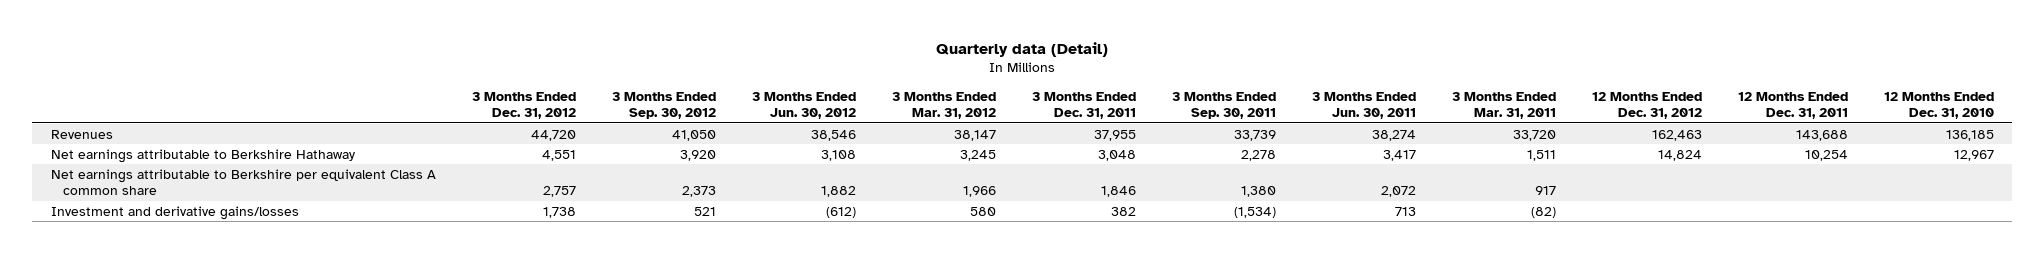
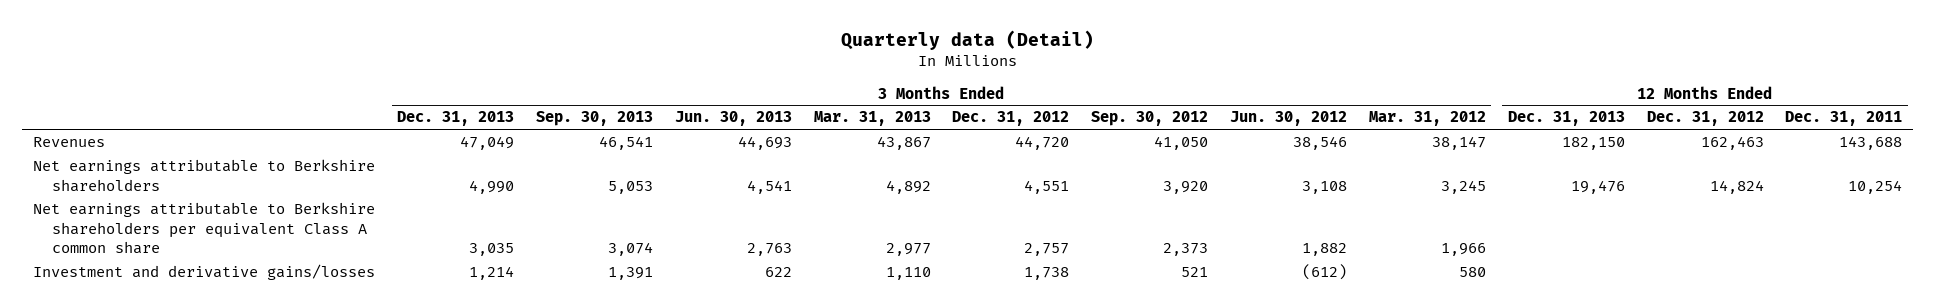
[1031,91,1136,120] 3 Months Ended Dec. 31, 2011 -> none
[1171,91,1276,120] 3 Months Ended Sep. 30, 2011 -> none
[1311,91,1416,120] 3 Months Ended Jun. 30, 2011 -> none
[1451,91,1556,120] 3 Months Ended Mar. 31, 2011 -> none
[1883,91,1994,120] 12 Months Ended Dec. 31, 2010 -> none
none -> [397,111,515,127] Dec. 31, 2013
none -> [535,111,653,127] Sep. 30, 2013
none -> [674,111,792,127] Jun. 30, 2013
none -> [813,111,931,127] Mar. 31, 2013
none -> [1507,111,1625,127] Dec. 31, 2013
[50,148,355,163] Net earnings attributable to Berkshire Hathaway -> [33,159,376,192] Net earnings attributable to Berkshire shareholders
[50,168,436,196] Net earnings attributable to Berkshire per equivalent Class A common share -> [33,202,376,255] Net earnings attributable to Berkshire shareholders per equivalent Class A common share

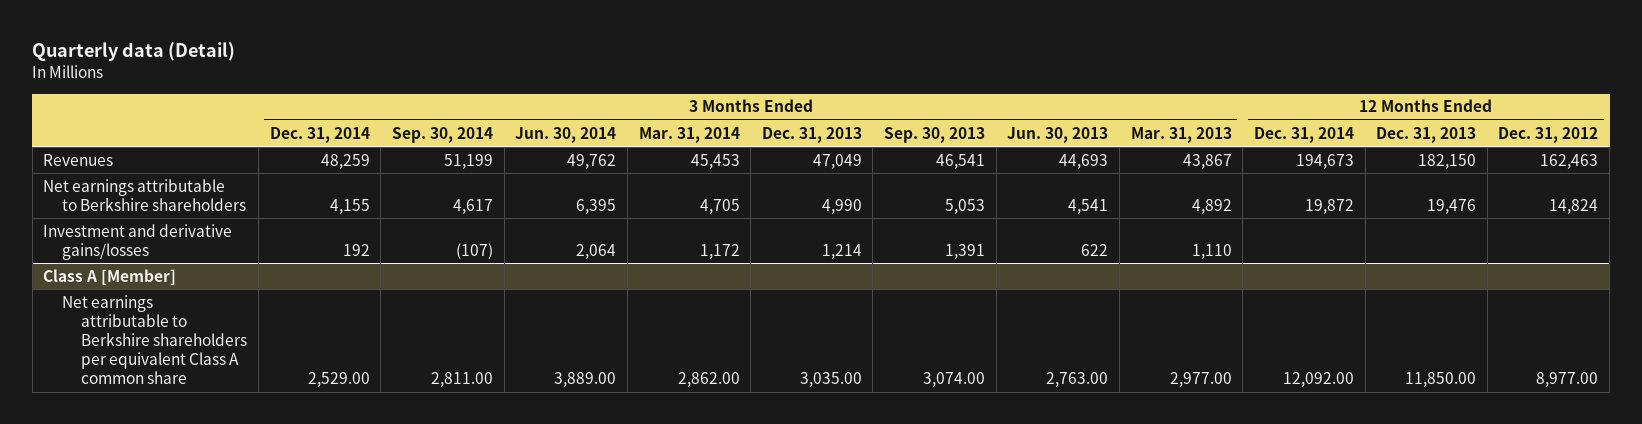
[952,111,1070,127] Dec. 31, 2012 -> none
[1091,111,1209,127] Sep. 30, 2012 -> none
[1230,111,1348,127] Jun. 30, 2012 -> none
[1368,111,1486,127] Mar. 31, 2012 -> none
[1785,111,1903,127] Dec. 31, 2011 -> none
none -> [269,126,370,143] Dec. 31, 2014
none -> [392,126,494,143] Sep. 30, 2014
none -> [515,126,617,143] Jun. 30, 2014
none -> [638,126,740,143] Mar. 31, 2014
none -> [1253,126,1354,143] Dec. 31, 2014
[33,202,376,255] Net earnings attributable to Berkshire shareholders per equivalent Class A common share -> none
none -> [43,268,177,285] Class A [Member]
none -> [62,294,248,385] Net earnings attributable to Berkshire shareholders per equivalent Class A common share

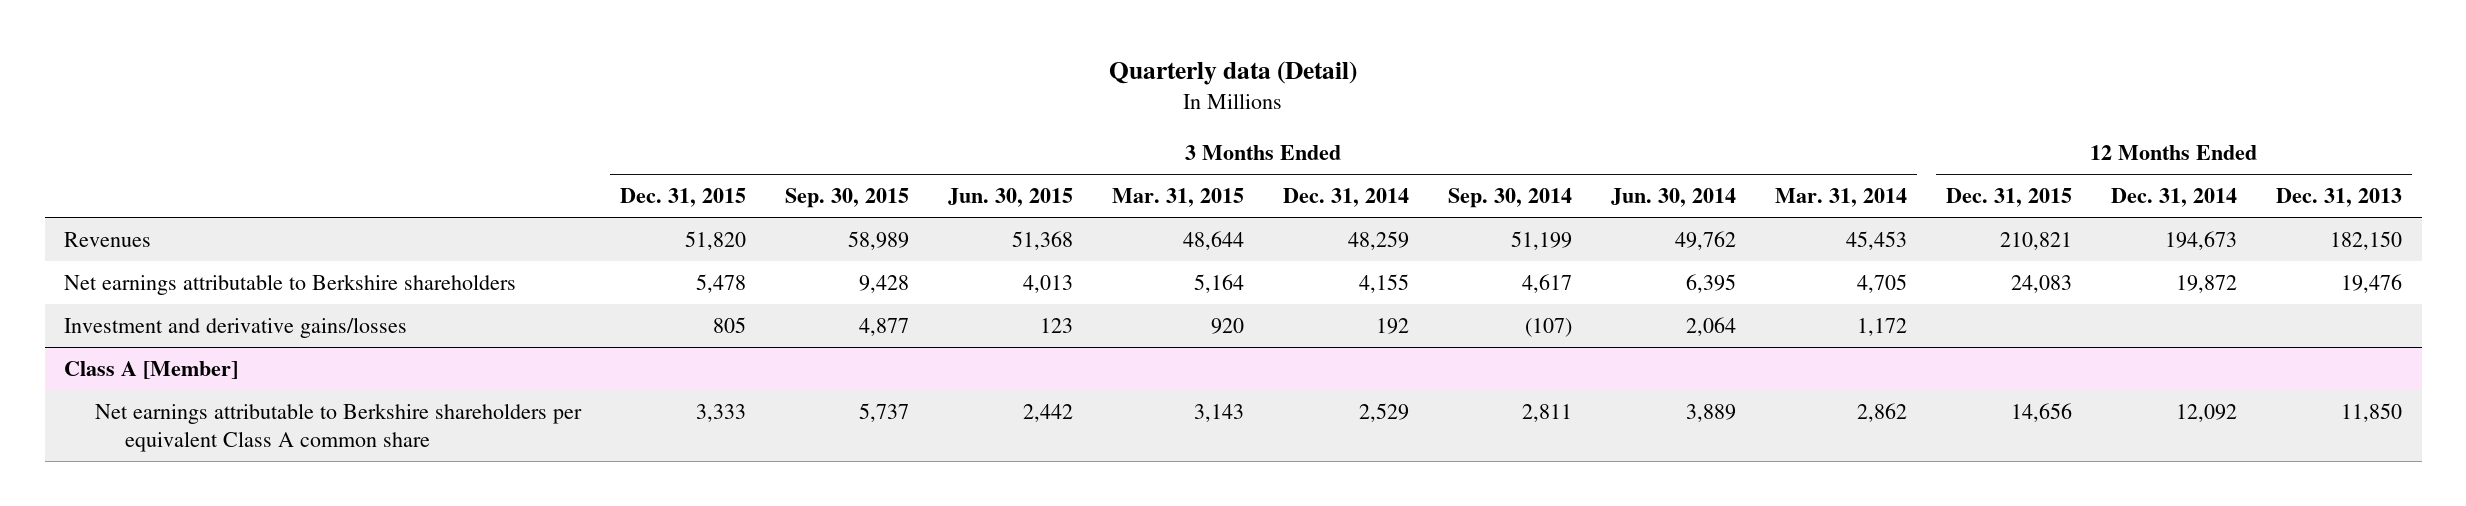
[761,126,862,143] Dec. 31, 2013 -> none
[884,126,986,143] Sep. 30, 2013 -> none
[1007,126,1109,143] Jun. 30, 2013 -> none
[1130,126,1232,143] Mar. 31, 2013 -> none
[1498,126,1599,143] Dec. 31, 2012 -> none
none -> [619,188,746,208] Dec. 31, 2015
none -> [784,188,909,209] Sep. 30, 2015
none -> [947,188,1073,208] Jun. 30, 2015
none -> [1111,188,1244,208] Mar. 31, 2015
none -> [1946,188,2073,208] Dec. 31, 2015
[307,372,370,388] 2,529.00 -> [1358,402,1409,422] 2,529
[431,372,494,388] 2,811.00 -> [1522,403,1573,422] 2,811
[554,372,617,388] 3,889.00 -> [1686,403,1737,422] 3,889
[677,372,740,388] 2,862.00 -> [1857,402,1908,422] 2,862
[1282,372,1354,388] 12,092.00 -> [2176,403,2238,422] 12,092
[1405,372,1477,388] 11,850.00 -> [2341,402,2403,422] 11,850

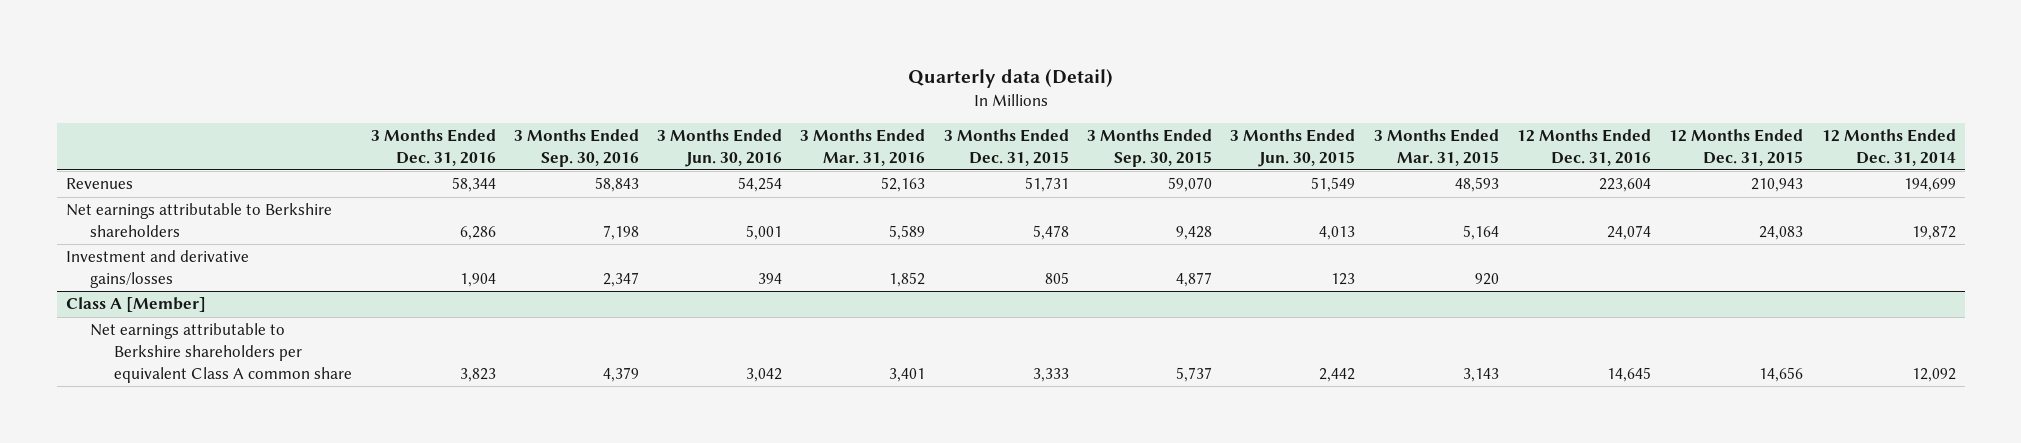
[1282,188,1409,208] Dec. 31, 2014 -> none
[1448,188,1573,209] Sep. 30, 2014 -> none
[1611,188,1737,208] Jun. 30, 2014 -> none
[1775,188,1908,208] Mar. 31, 2014 -> none
[2276,188,2403,208] Dec. 31, 2013 -> none
none -> [370,128,496,166] 3 Months Ended Dec. 31, 2016
none -> [513,128,639,167] 3 Months Ended Sep. 30, 2016
none -> [657,128,783,167] 3 Months Ended Jun. 30, 2016
none -> [800,128,926,166] 3 Months Ended Mar. 31, 2016
none -> [1516,128,1651,166] 12 Months Ended Dec. 31, 2016
[684,230,746,250] 51,820 -> [1024,177,1069,193] 51,731
[847,230,909,250] 58,989 -> [1168,177,1213,193] 59,070
[1011,230,1073,250] 51,368 -> [1311,177,1356,193] 51,549
[1182,230,1244,250] 48,644 -> [1454,177,1499,193] 48,593
[2000,231,2073,250] 210,821 -> [1751,178,1804,193] 210,943
[2165,230,2238,250] 194,673 -> [1903,178,1956,193] 194,699

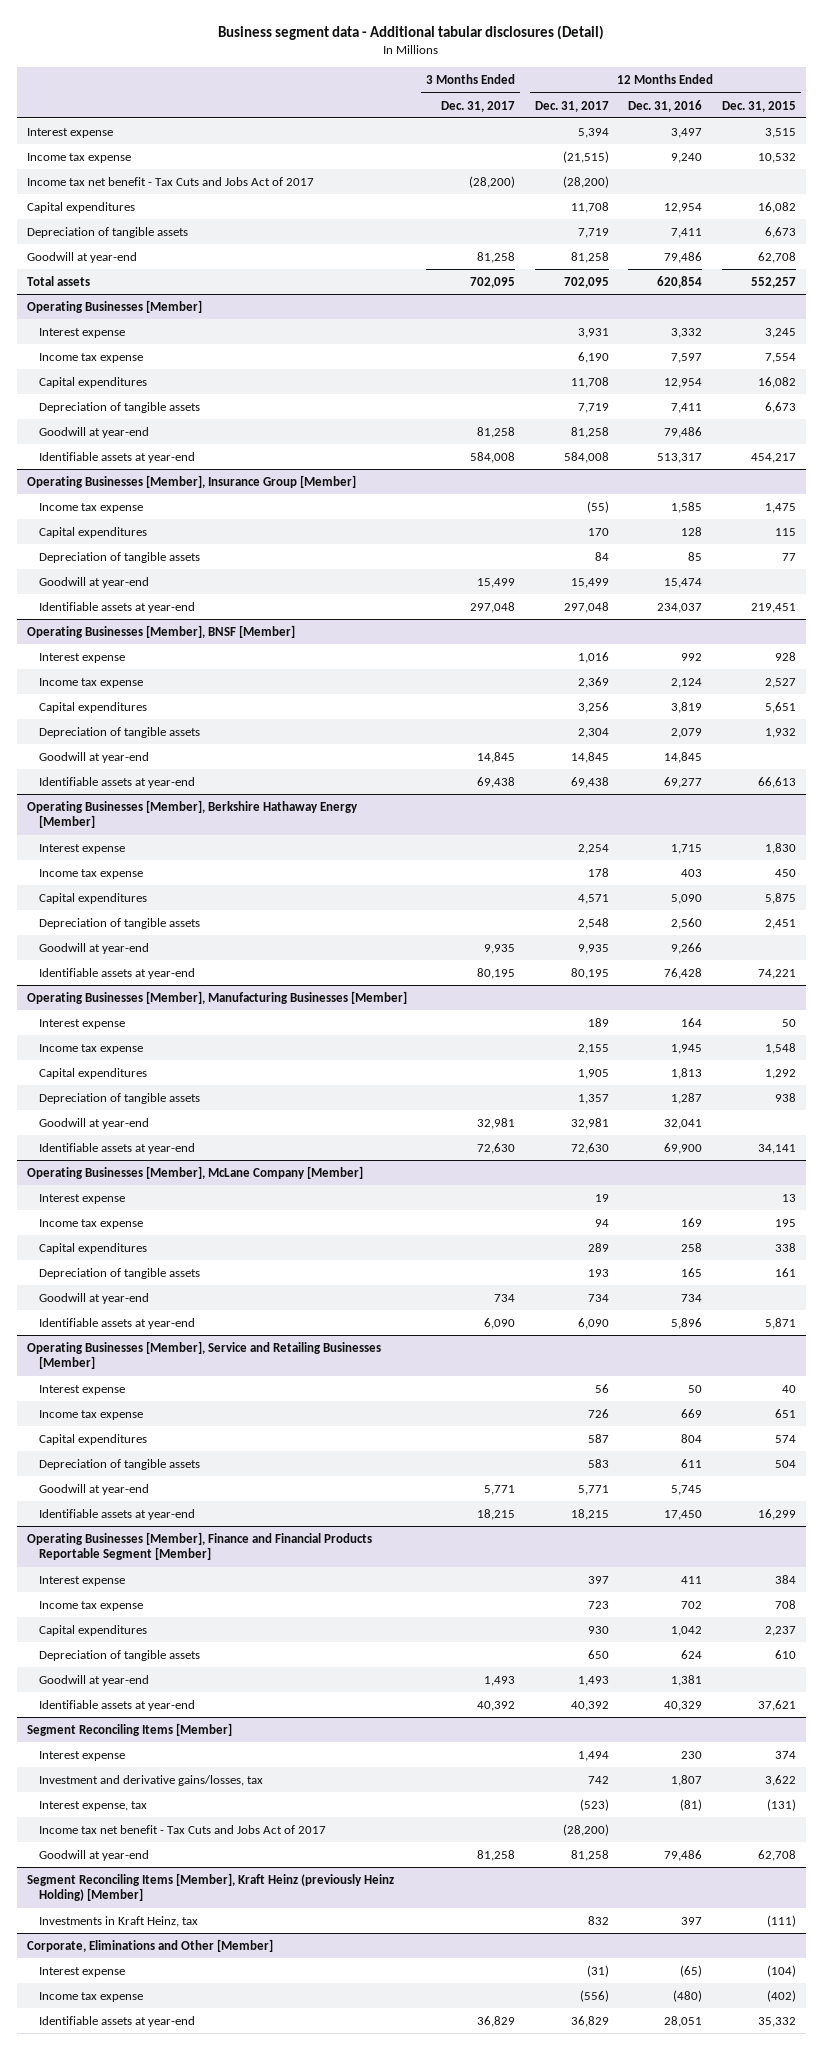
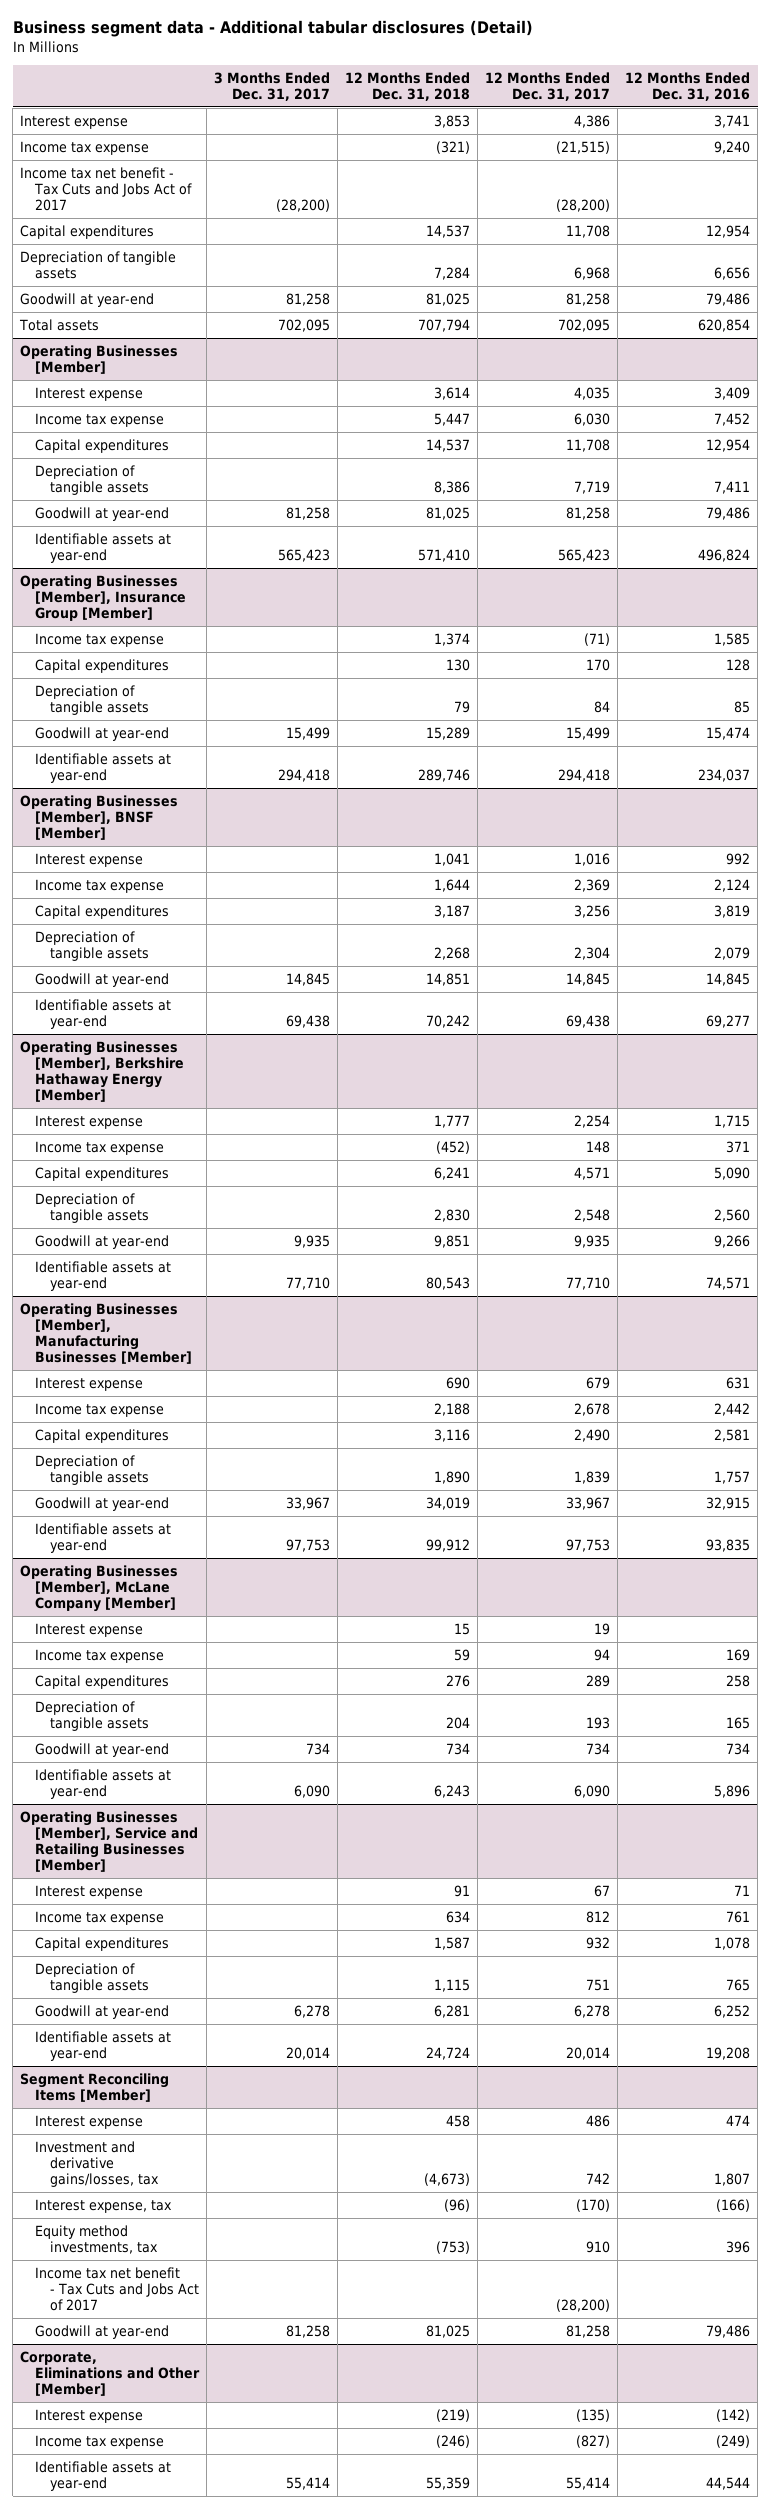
[721,100,796,112] Dec. 31, 2015 -> none
none -> [344,71,470,101] 12 Months Ended Dec. 31, 2018
[577,127,609,138] 5,394 -> [573,114,610,128] 4,386
[671,127,703,138] 3,497 -> [714,114,751,128] 3,741
[577,227,609,238] 7,719 -> [573,266,610,280] 6,968
[671,227,703,238] 7,411 -> [714,266,751,280] 6,656
[577,327,609,338] 3,931 -> [573,386,610,400] 4,035
[671,327,703,338] 3,332 -> [714,386,751,400] 3,409
[577,351,609,363] 6,190 -> [573,412,610,426] 6,030
[671,352,703,363] 7,597 -> [714,412,751,426] 7,452
[470,451,516,463] 584,008 -> [277,548,330,562] 565,423
[563,451,609,463] 584,008 -> [557,548,610,562] 565,423
[657,452,703,463] 513,317 -> [698,548,751,562] 496,824
[586,500,609,513] (55) -> [583,632,610,646] (71)
[470,601,516,613] 297,048 -> [277,768,330,782] 294,418
[563,601,609,613] 297,048 -> [557,768,610,782] 294,418
[587,867,609,877] 178 -> [585,1140,610,1153] 148
[681,868,703,877] 403 -> [726,1140,751,1153] 371
[477,967,516,979] 80,195 -> [285,1276,330,1290] 77,710
[570,967,609,979] 80,195 -> [565,1276,610,1290] 77,710
[664,967,703,979] 76,428 -> [706,1276,751,1290] 74,571
[587,1017,609,1027] 189 -> [585,1376,610,1389] 679
[681,1017,703,1027] 164 -> [726,1376,751,1389] 631
[577,1043,609,1054] 2,155 -> [573,1402,610,1416] 2,678
[671,1043,703,1054] 1,945 -> [714,1402,751,1416] 2,442
[577,1068,609,1079] 1,905 -> [573,1428,610,1442] 2,490
[671,1067,703,1079] 1,813 -> [714,1428,751,1442] 2,581
[577,1093,609,1104] 1,357 -> [573,1470,610,1484] 1,839
[671,1092,703,1104] 1,287 -> [714,1470,751,1484] 1,757
[477,1117,516,1129] 32,981 -> [285,1496,330,1510] 33,967
[570,1117,609,1129] 32,981 -> [565,1496,610,1510] 33,967
[664,1118,703,1129] 32,041 -> [706,1496,751,1510] 32,915
[477,1142,516,1154] 72,630 -> [285,1538,330,1552] 97,753
[570,1142,609,1154] 72,630 -> [565,1538,610,1552] 97,753
[664,1142,703,1154] 69,900 -> [706,1538,751,1552] 93,835
[26,1531,372,1561] Operating Businesses [Member], Finance and Financial Products Reportable Segment [Member] -> none
[38,1575,125,1586] Interest expense -> none
[38,1600,143,1611] Income tax expense -> none
[38,1624,147,1636] Capital expenditures -> none
[38,1649,200,1661] Depreciation of tangible assets -> none
[38,1674,149,1686] Goodwill at year-end -> none
[38,1699,195,1711] Identifiable assets at year-end -> none
[594,1383,609,1393] 56 -> [593,1884,610,1897] 67
[688,1384,703,1393] 50 -> [734,1884,751,1896] 71
[587,1408,609,1418] 726 -> [585,1910,610,1923] 812
[681,1408,703,1418] 669 -> [726,1910,751,1923] 761
[587,1433,609,1443] 587 -> [585,1936,610,1949] 932
[681,1433,703,1443] 804 -> [714,1936,751,1950] 1,078
[587,1458,609,1468] 583 -> [585,1978,610,1991] 751
[681,1458,703,1468] 611 -> [726,1978,751,1991] 765
[484,1484,516,1495] 5,771 -> [293,2004,330,2018] 6,278
[577,1484,609,1495] 5,771 -> [573,2004,610,2018] 6,278
[671,1484,703,1495] 5,745 -> [714,2004,751,2018] 6,252
[477,1508,516,1520] 18,215 -> [285,2046,330,2060] 20,014
[570,1508,609,1520] 18,215 -> [565,2046,610,2060] 20,014
[664,1509,703,1520] 17,450 -> [706,2046,751,2060] 19,208
[577,1750,609,1761] 1,494 -> [585,2114,610,2127] 486
[681,1750,703,1759] 230 -> [726,2114,751,2126] 474
[579,1798,609,1811] (523) -> [575,2198,610,2212] (170)
[680,1798,703,1811] (81) -> [716,2198,751,2212] (166)
none -> [34,2224,158,2254] Equity method investments, tax
[26,1872,394,1902] Segment Reconciling Items [Member], Kraft Heinz (previously Heinz Holding) [Member] -> none
[38,1915,198,1927] Investments in Kraft Heinz, tax -> none
[586,1964,609,1977] (31) -> [575,2408,610,2422] (135)
[680,1964,703,1977] (65) -> [716,2408,751,2422] (142)
[579,1989,609,2002] (556) -> [575,2434,610,2448] (827)
[673,1989,703,2002] (480) -> [716,2434,751,2448] (249)
[477,2015,516,2027] 36,829 -> [285,2476,330,2490] 55,414
[570,2015,609,2027] 36,829 -> [565,2476,610,2490] 55,414
[664,2015,703,2027] 28,051 -> [706,2476,751,2490] 44,544

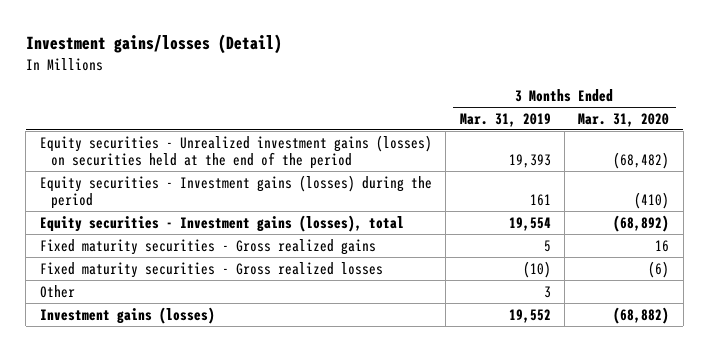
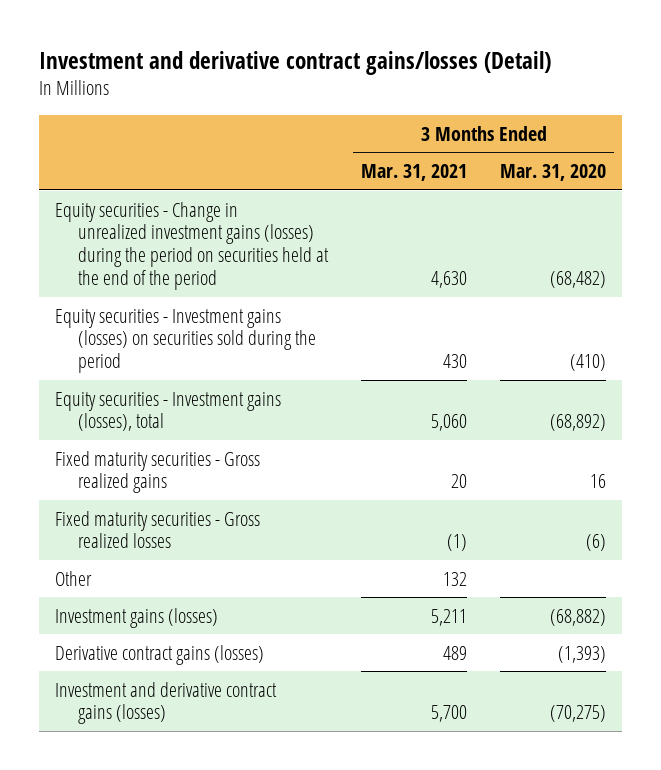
[25,34,282,55] Investment gains/losses (Detail) -> [38,50,551,75] Investment and derivative contract gains/losses (Detail)
[459,112,551,127] Mar. 31, 2019 -> none
none -> [361,164,468,182] Mar. 31, 2021
[39,134,432,170] Equity securities - Unrealized investment gains (losses) on securities held at the end of the period -> [54,201,330,290] Equity securities - Change in unrealized investment gains (losses) during the period on securities held at the end of the period
[39,174,432,210] Equity securities - Investment gains (losses) during the period -> [54,308,317,374] Equity securities - Investment gains (losses) on securities sold during the period
none -> [54,644,264,665] Derivative contract gains (losses)
none -> [54,681,277,725] Investment and derivative contract gains (losses)

